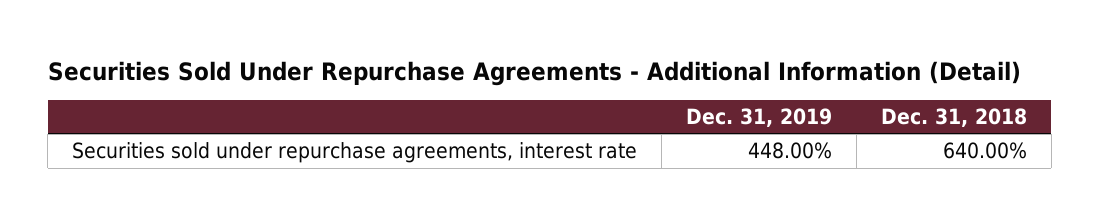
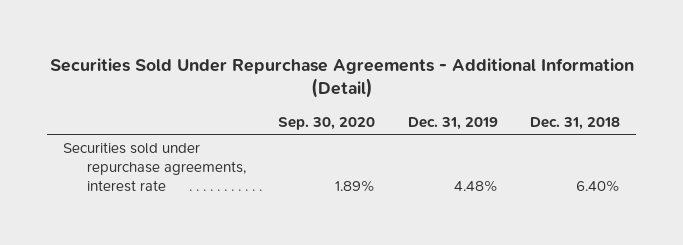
none -> [278,116,376,130] Sep. 30, 2020
[748,142,833,160] 448.00% -> [453,179,498,192] 4.48%
[943,142,1028,160] 640.00% -> [576,179,621,192] 6.40%

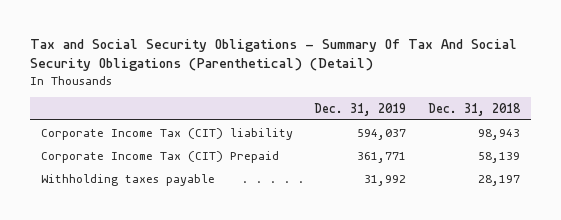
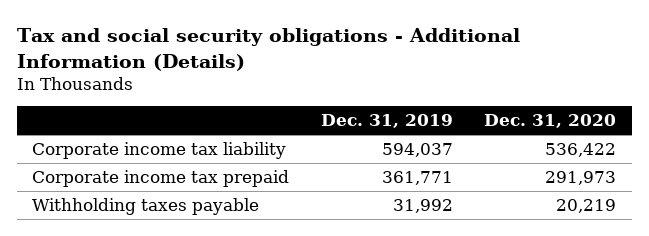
[30,39,518,72] Tax and Social Security Obligations - Summary Of Tax And Social Security Obligations (Parenthetical) (Detail) -> [16,28,520,71] Tax and social security obligations - Additional Information (Details)
[428,102,522,116] Dec. 31, 2018 -> none
none -> [484,114,617,129] Dec. 31, 2020
[40,127,293,140] Corporate Income Tax (CIT) liability -> [32,142,287,160] Corporate income tax liability
[40,150,279,163] Corporate Income Tax (CIT) Prepaid -> [32,170,290,188] Corporate income tax prepaid

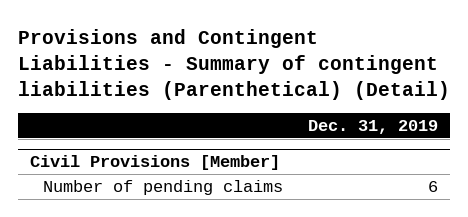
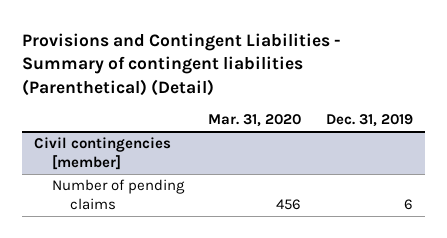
none -> [208,114,302,128] Mar. 31, 2020
[30,155,281,171] Civil Provisions [Member] -> [34,137,172,171] Civil contingencies [member]

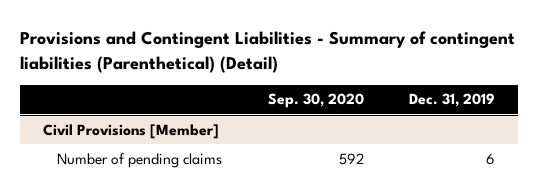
[208,114,302,128] Mar. 31, 2020 -> none
none -> [267,93,364,109] Sep. 30, 2020
[34,137,172,171] Civil contingencies [member] -> [42,123,219,139] Civil Provisions [Member]

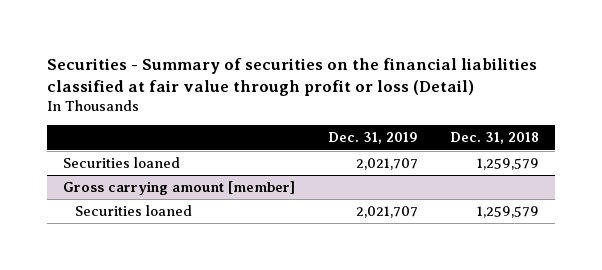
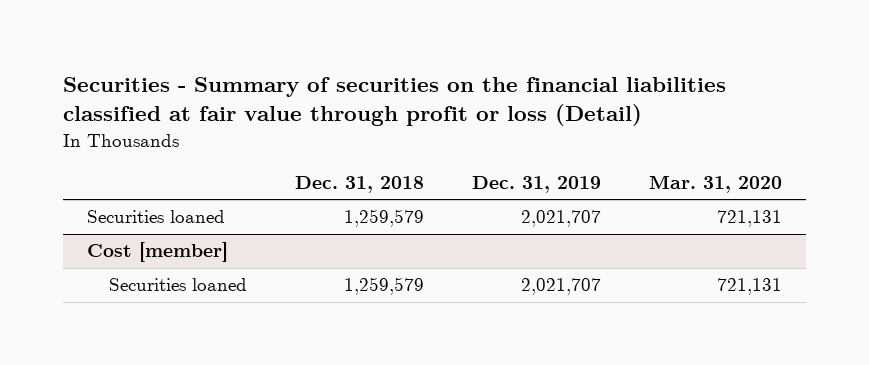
none -> [648,174,782,193] Mar. 31, 2020
[63,181,296,196] Gross carrying amount [member] -> [87,242,229,263] Cost [member]

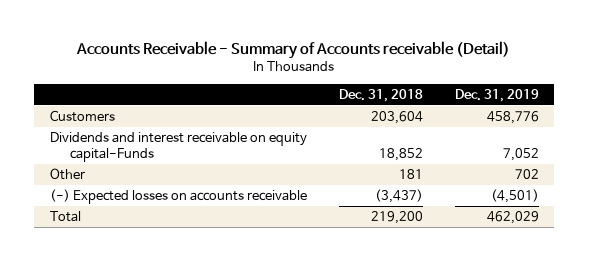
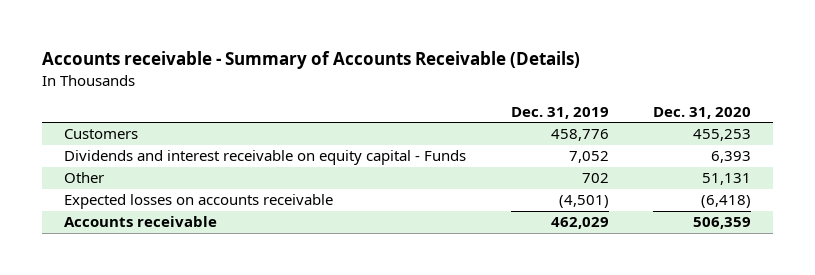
[76,40,511,59] Accounts Receivable - Summary of Accounts receivable (Detail) -> [42,51,581,70] Accounts receivable - Summary of Accounts Receivable (Details)
[338,88,423,102] Dec. 31, 2018 -> none
none -> [652,106,751,119] Dec. 31, 2020
[50,132,308,163] Dividends and interest receivable on equity capital-Funds -> [64,150,467,166] Dividends and interest receivable on equity capital - Funds
[50,189,308,205] (-) Expected losses on accounts receivable -> [64,194,334,210] Expected losses on accounts receivable
[50,211,82,223] Total -> [64,216,218,228] Accounts receivable

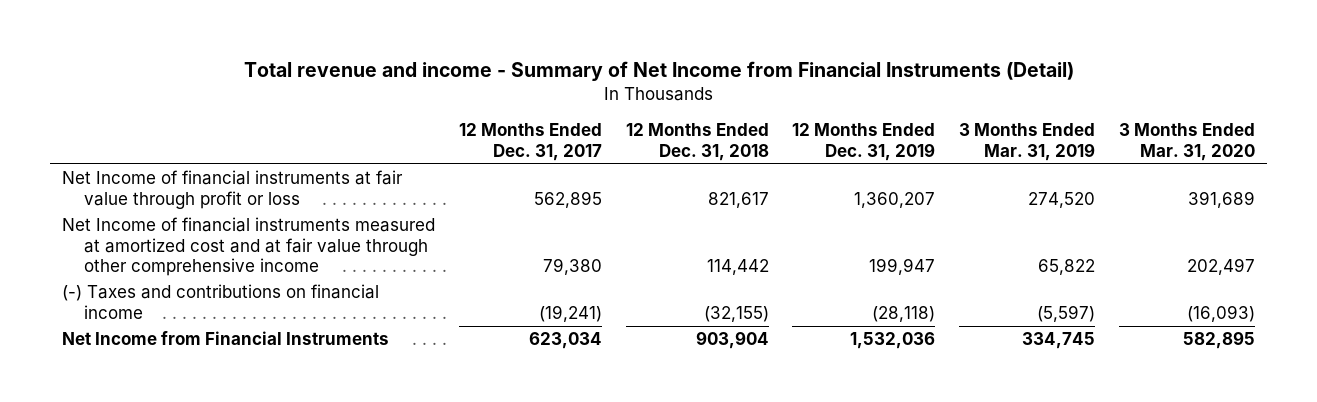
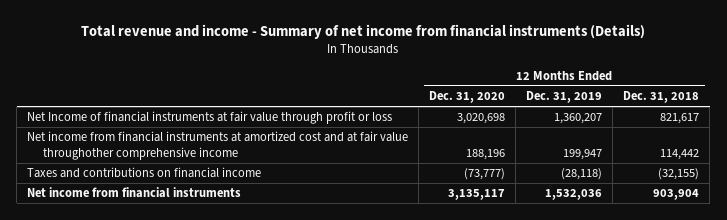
[243,60,1074,81] Total revenue and income - Summary of Net Income from Financial Instruments (Detail) -> [81,24,646,40] Total revenue and income - Summary of net income from financial instruments (Details)
[458,123,602,161] 12 Months Ended Dec. 31, 2017 -> none
[959,123,1096,161] 3 Months Ended Mar. 31, 2019 -> none
[1119,123,1256,161] 3 Months Ended Mar. 31, 2020 -> none
none -> [429,91,506,104] Dec. 31, 2020
[61,217,435,277] Net Income of financial instruments measured at amortized cost and at fair value through other comprehensive income -> [27,131,409,160] Net income from financial instruments at amortized cost and at fair value throughother comprehensive income
[61,284,379,319] (-) Taxes and contributions on financial income -> [27,167,262,179] Taxes and contributions on financial income
[61,331,389,346] Net Income from Financial Instruments -> [27,187,242,199] Net income from financial instruments

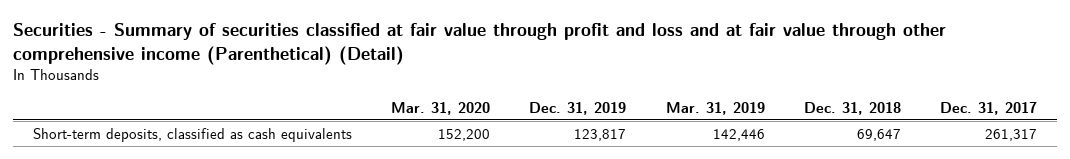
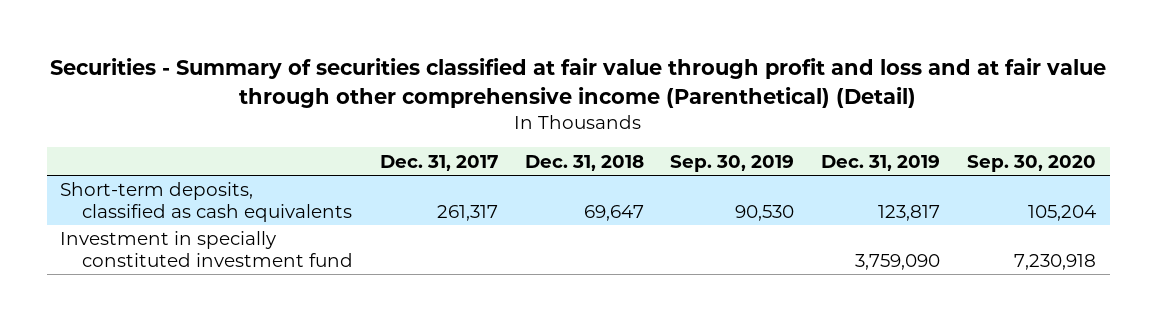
[390,101,490,115] Mar. 31, 2020 -> none
[665,101,765,115] Mar. 31, 2019 -> none
none -> [670,154,795,172] Sep. 30, 2019
none -> [967,154,1097,172] Sep. 30, 2020
none -> [60,231,353,267] Investment in specially constituted investment fund

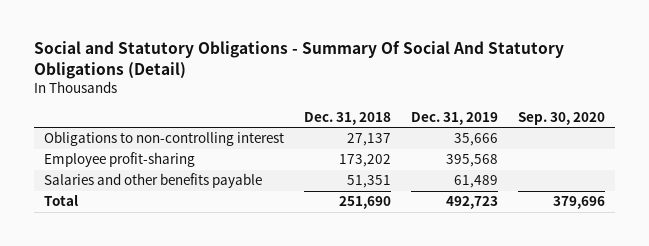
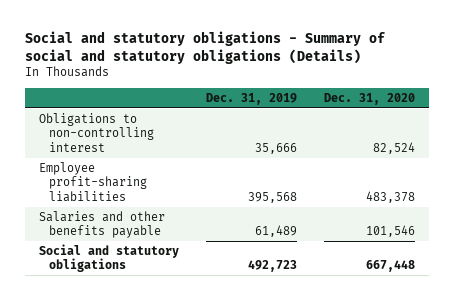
[33,41,564,80] Social and Statutory Obligations - Summary Of Social And Statutory Obligations (Detail) -> [25,31,386,64] Social and statutory obligations - Summary of social and statutory obligations (Details)
[303,111,391,125] Dec. 31, 2018 -> none
[517,111,605,125] Sep. 30, 2020 -> none
none -> [324,92,416,105] Dec. 31, 2020
[43,152,195,168] Employee profit-sharing -> [38,161,148,203] Employee profit-sharing liabilities
[43,195,78,207] Total -> [38,243,179,273] Social and statutory obligations

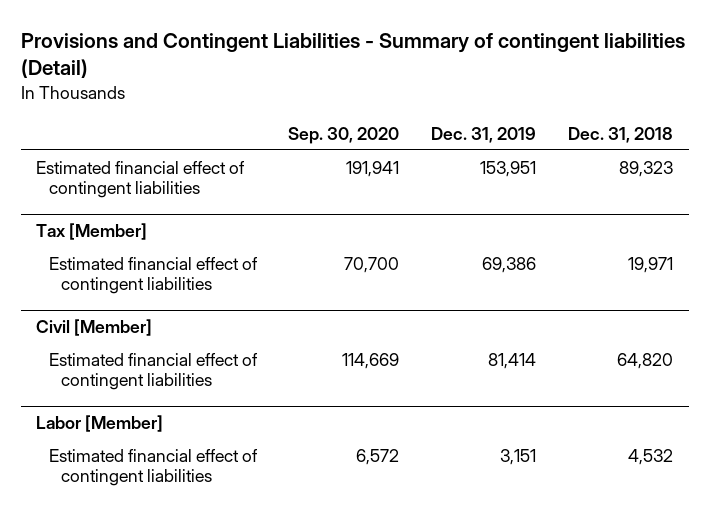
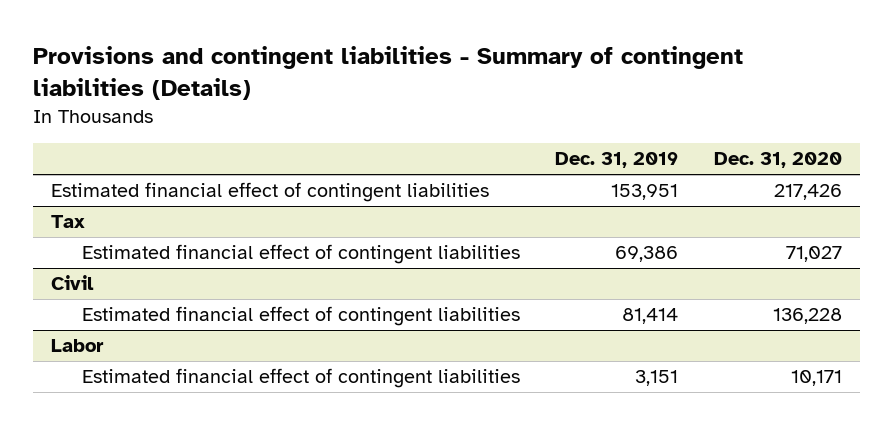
[20,32,685,79] Provisions and Contingent Liabilities - Summary of contingent liabilities (Detail) -> [32,46,743,100] Provisions and contingent liabilities - Summary of contingent liabilities (Details)
[288,126,400,144] Sep. 30, 2020 -> none
[567,126,673,143] Dec. 31, 2018 -> none
none -> [714,152,843,169] Dec. 31, 2020
[36,223,148,241] Tax [Member] -> [50,215,85,229] Tax
[36,319,153,337] Civil [Member] -> [50,275,94,291] Civil
[36,415,164,433] Labor [Member] -> [50,339,104,353] Labor

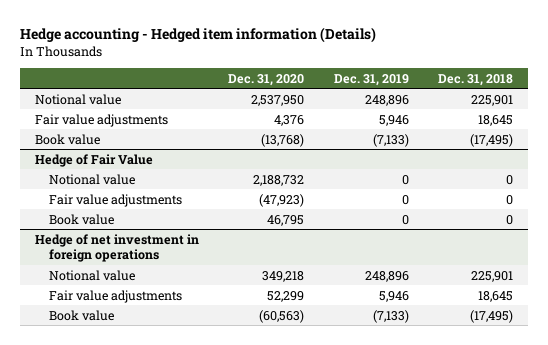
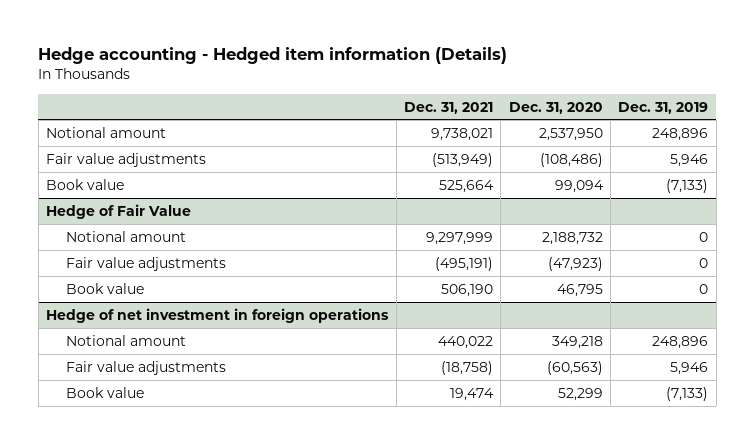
[438,73,514,86] Dec. 31, 2018 -> none
none -> [403,101,493,114] Dec. 31, 2021
[34,93,121,105] Notional value -> [46,126,167,138] Notional amount
[274,114,305,126] 4,376 -> [539,152,603,167] (108,486)
[261,133,305,147] (13,768) -> [554,179,604,193] 99,094
[49,173,136,185] Notional value -> [65,230,186,242] Notional amount
[49,269,136,281] Notional value -> [65,334,186,346] Notional amount
[267,290,305,302] 52,299 -> [546,360,603,375] (60,563)
[259,309,305,323] (60,563) -> [557,387,603,401] 52,299

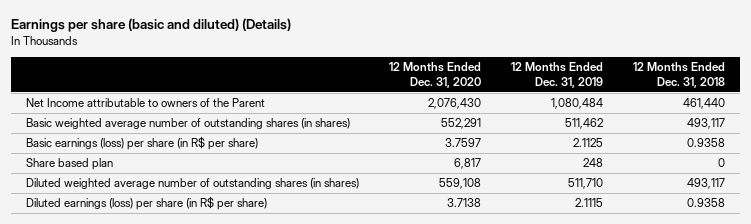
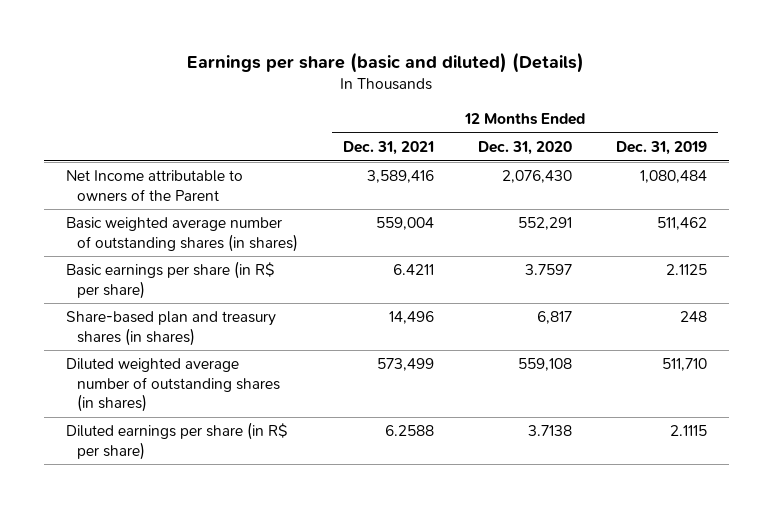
[633,62,726,89] 12 Months Ended Dec. 31, 2018 -> none
none -> [342,140,434,155] Dec. 31, 2021
[26,136,259,151] Basic earnings (loss) per share (in R$ per share) -> [65,261,275,299] Basic earnings per share (in R$ per share)
[26,158,114,171] Share based plan -> [65,311,276,346] Share-based plan and treasury shares (in shares)
[26,196,268,211] Diluted earnings (loss) per share (in R$ per share) -> [65,422,288,460] Diluted earnings per share (in R$ per share)

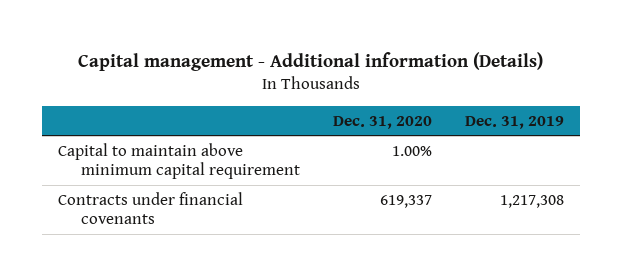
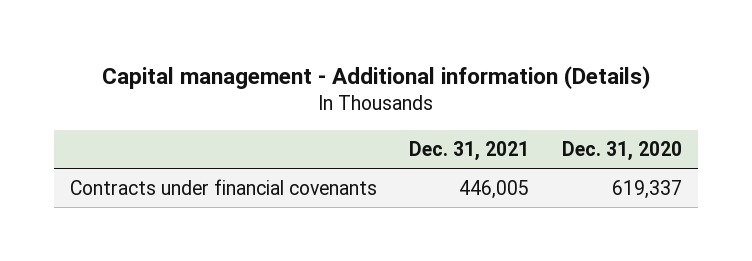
[464,115,564,129] Dec. 31, 2019 -> none
none -> [409,140,530,161] Dec. 31, 2021
[58,142,301,179] Capital to maintain above minimum capital requirement -> none

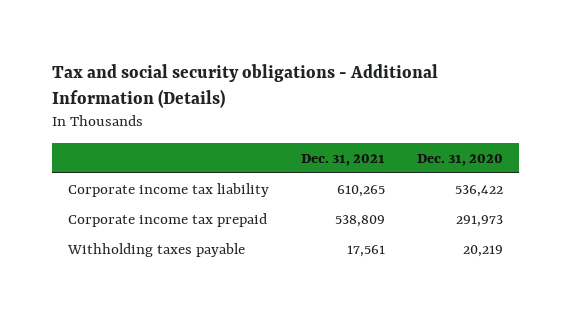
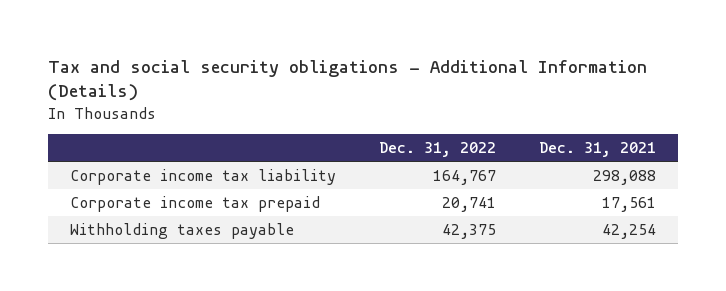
[417,153,504,166] Dec. 31, 2020 -> none
none -> [379,142,497,158] Dec. 31, 2022
[336,184,385,197] 610,265 -> [593,169,657,185] 298,088
[334,214,385,227] 538,809 -> [602,196,657,212] 17,561
[346,244,385,257] 17,561 -> [602,223,657,239] 42,254

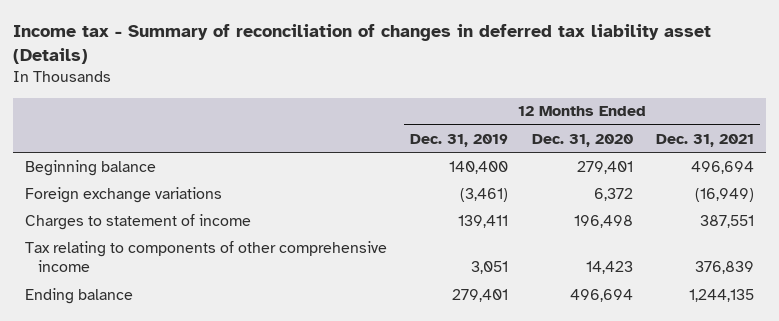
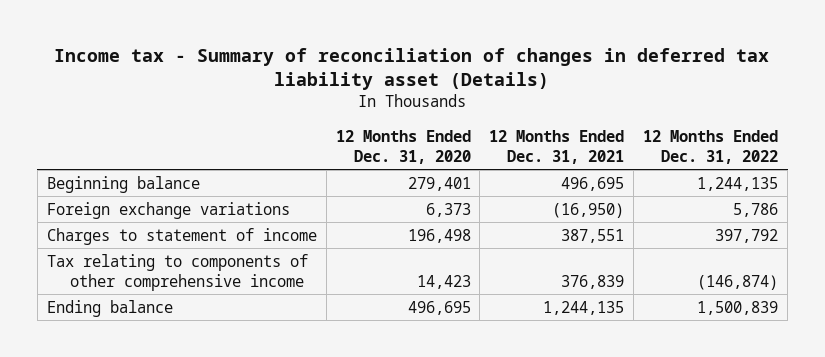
[410,133,509,147] Dec. 31, 2019 -> none
none -> [643,129,779,165] 12 Months Ended Dec. 31, 2022
[690,160,754,174] 496,694 -> [561,176,625,191] 496,695
[593,187,633,201] 6,372 -> [425,202,471,217] 6,373
[694,187,754,202] (16,949) -> [552,202,625,218] (16,950)
[569,288,633,302] 496,694 -> [407,300,471,315] 496,695

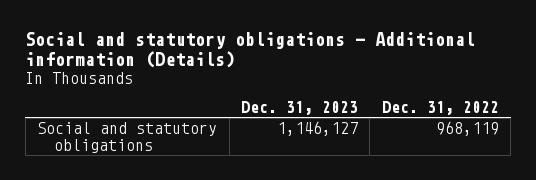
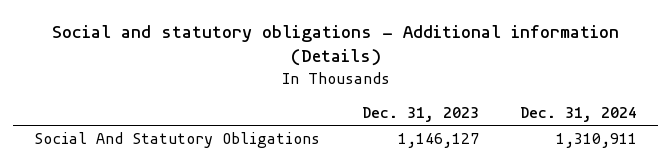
[381,101,499,116] Dec. 31, 2022 -> none
none -> [520,107,638,123] Dec. 31, 2024
[37,122,218,153] Social and statutory obligations -> [34,132,321,149] Social And Statutory Obligations

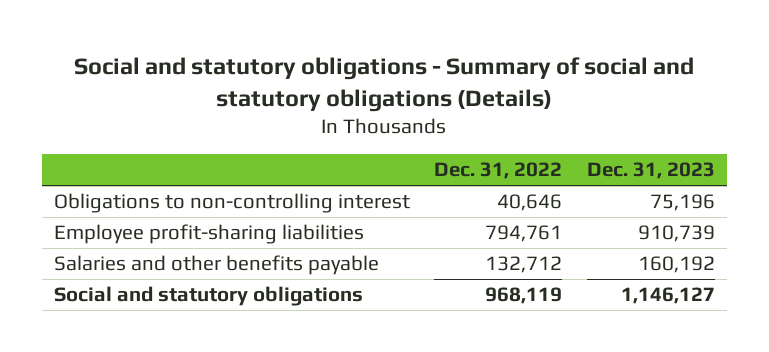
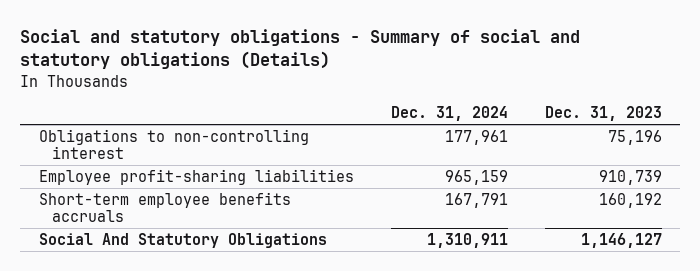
[434,162,563,180] Dec. 31, 2022 -> none
none -> [390,106,508,122] Dec. 31, 2024
[54,255,380,276] Salaries and other benefits payable -> [38,191,291,223] Short-term employee benefits accruals
[54,286,364,307] Social and statutory obligations -> [38,232,327,248] Social And Statutory Obligations

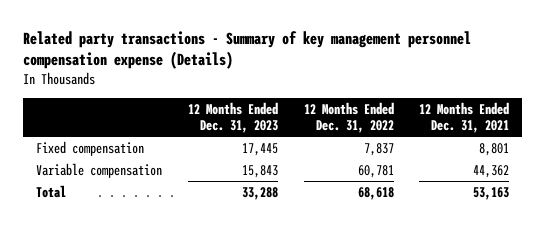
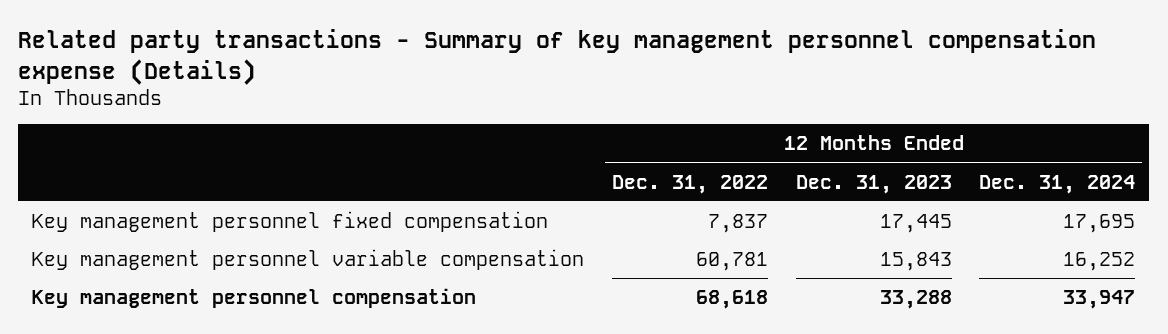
[419,101,510,133] 12 Months Ended Dec. 31, 2021 -> none
none -> [979,174,1136,194] Dec. 31, 2024
[35,140,144,156] Fixed compensation -> [32,210,549,232] Key management personnel fixed compensation
[35,162,162,178] Variable compensation -> [32,248,585,270] Key management personnel variable compensation
[35,184,66,198] Total -> [32,287,477,308] Key management personnel compensation

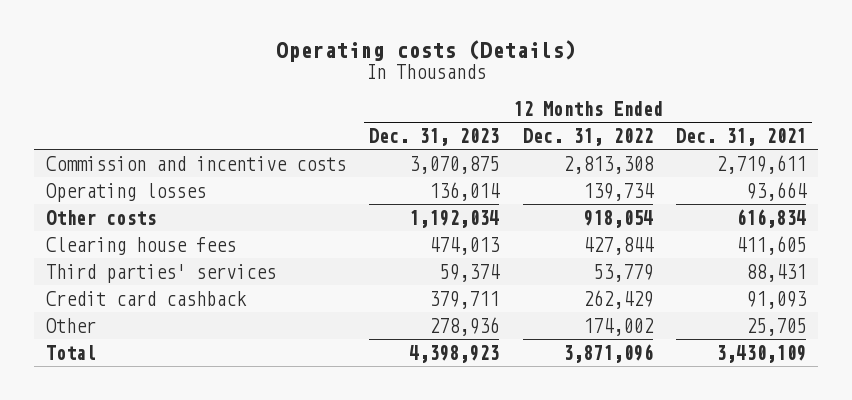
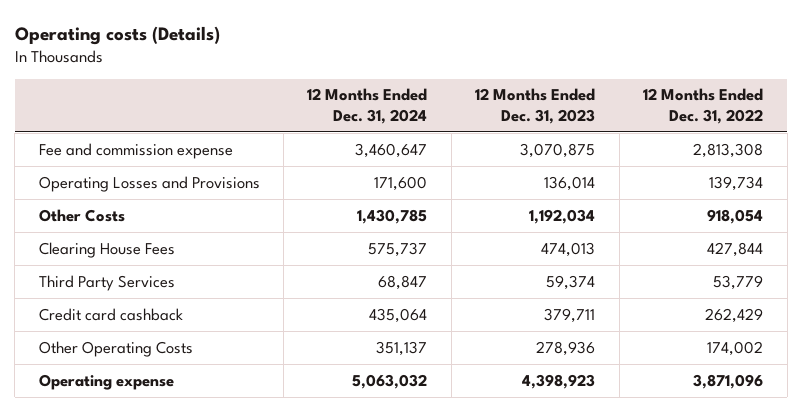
[676,127,807,146] Dec. 31, 2021 -> none
none -> [307,88,428,124] 12 Months Ended Dec. 31, 2024
[46,155,347,171] Commission and incentive costs -> [38,142,233,159] Fee and commission expense
[46,182,207,202] Operating losses -> [38,175,260,192] Operating Losses and Provisions
[46,209,157,225] Other costs -> [38,208,125,222] Other Costs
[46,236,237,255] Clearing house fees -> [38,241,175,258] Clearing House Fees
[46,263,277,283] Third parties' services -> [38,274,175,291] Third Party Services
[46,317,97,333] Other -> [38,340,193,357] Other Operating Costs
[46,344,97,360] Total -> [38,373,174,390] Operating expense

